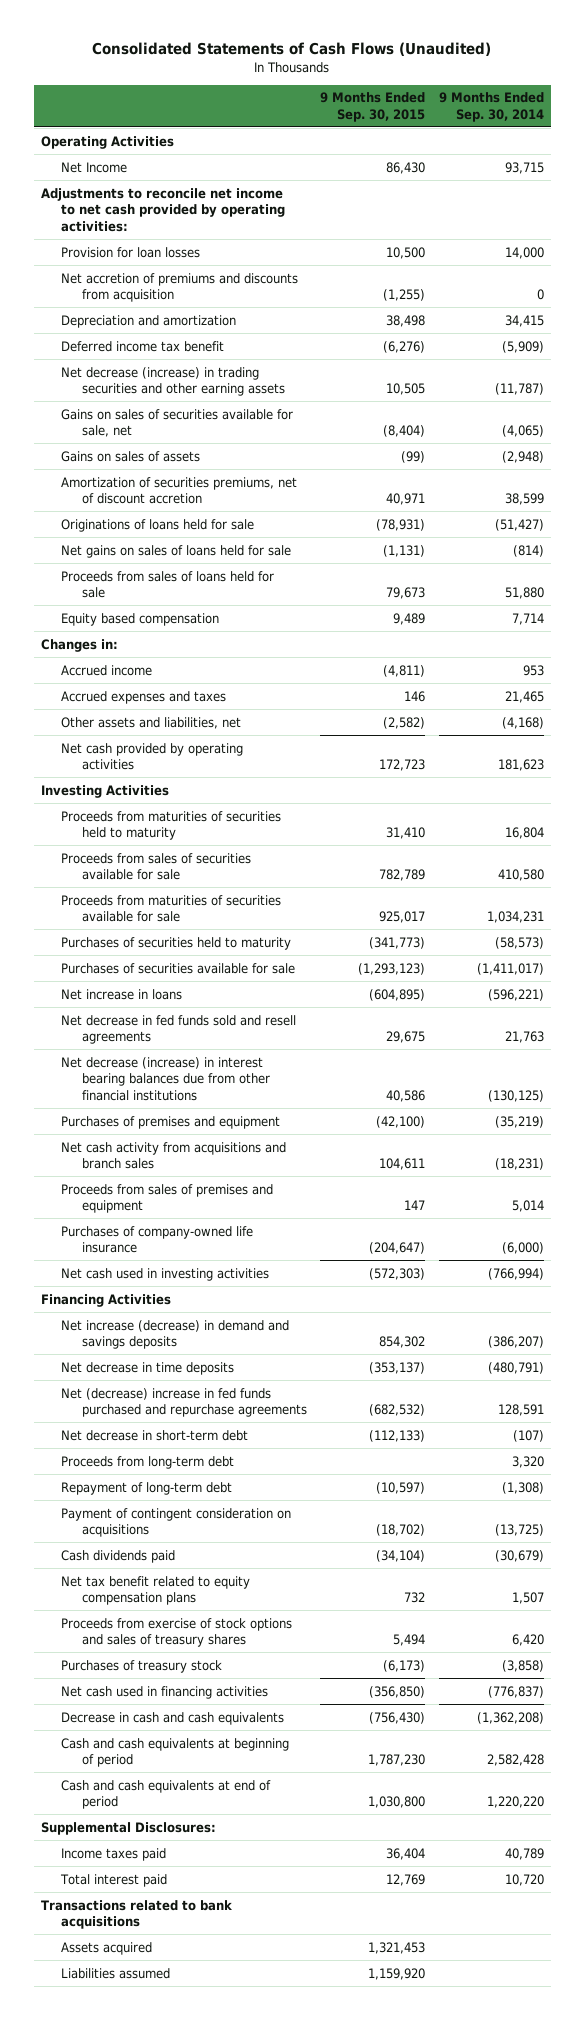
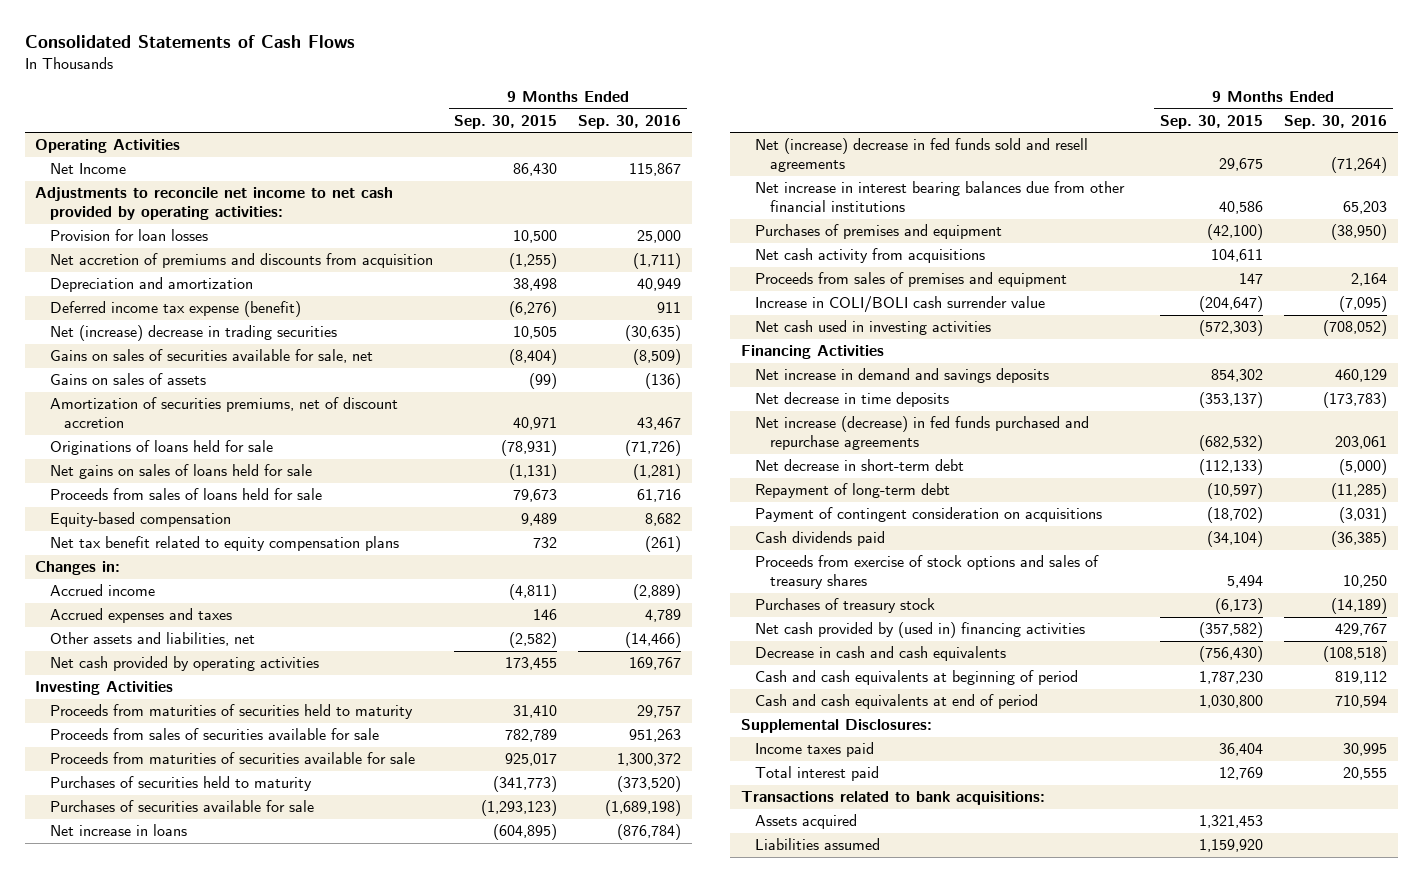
[92,42,492,57] Consolidated Statements of Cash Flows (Unaudited) -> [24,35,355,49] Consolidated Statements of Cash Flows
[438,92,544,122] 9 Months Ended Sep. 30, 2014 -> none
none -> [578,114,682,129] Sep. 30, 2016
[61,340,225,352] Deferred income tax benefit -> [49,301,301,318] Deferred income tax expense (benefit)
[61,366,285,397] Net decrease (increase) in trading securities and other earning assets -> [49,325,337,342] Net (increase) decrease in trading securities
[61,612,220,626] Equity based compensation -> [49,512,231,528] Equity-based compensation
[61,1575,251,1606] Net tax benefit related to equity compensation plans -> [49,536,399,552] Net tax benefit related to equity compensation plans
[379,759,426,772] 172,723 -> [505,657,558,671] 173,455
[61,1014,297,1045] Net decrease in fed funds sold and resell agreements -> [755,138,1089,173] Net (increase) decrease in fed funds sold and resell agreements
[61,1056,270,1101] Net decrease (increase) in interest bearing balances due from other financial institutions -> [755,181,1126,213] Net increase in interest bearing balances due from other financial institutions
[61,1141,287,1170] Net cash activity from acquisitions and branch sales -> [755,248,986,264] Net cash activity from acquisitions
[61,1225,254,1254] Purchases of company-owned life insurance -> [755,296,1046,314] Increase in COLI/BOLI cash surrender value
[61,1319,290,1350] Net increase (decrease) in demand and savings deposits -> [755,368,1050,384] Net increase in demand and savings deposits
[61,1387,307,1418] Net (decrease) increase in fed funds purchased and repurchase agreements -> [755,416,1090,451] Net increase (decrease) in fed funds purchased and repurchase agreements
[61,1455,235,1469] Proceeds from long-term debt -> none
[61,1685,269,1699] Net cash used in financing activities -> [755,622,1086,639] Net cash provided by (used in) financing activities
[369,1685,426,1698] (356,850) -> [1198,622,1263,639] (357,582)
[40,1899,232,1930] Transactions related to bank acquisitions -> [741,791,1046,806] Transactions related to bank acquisitions:

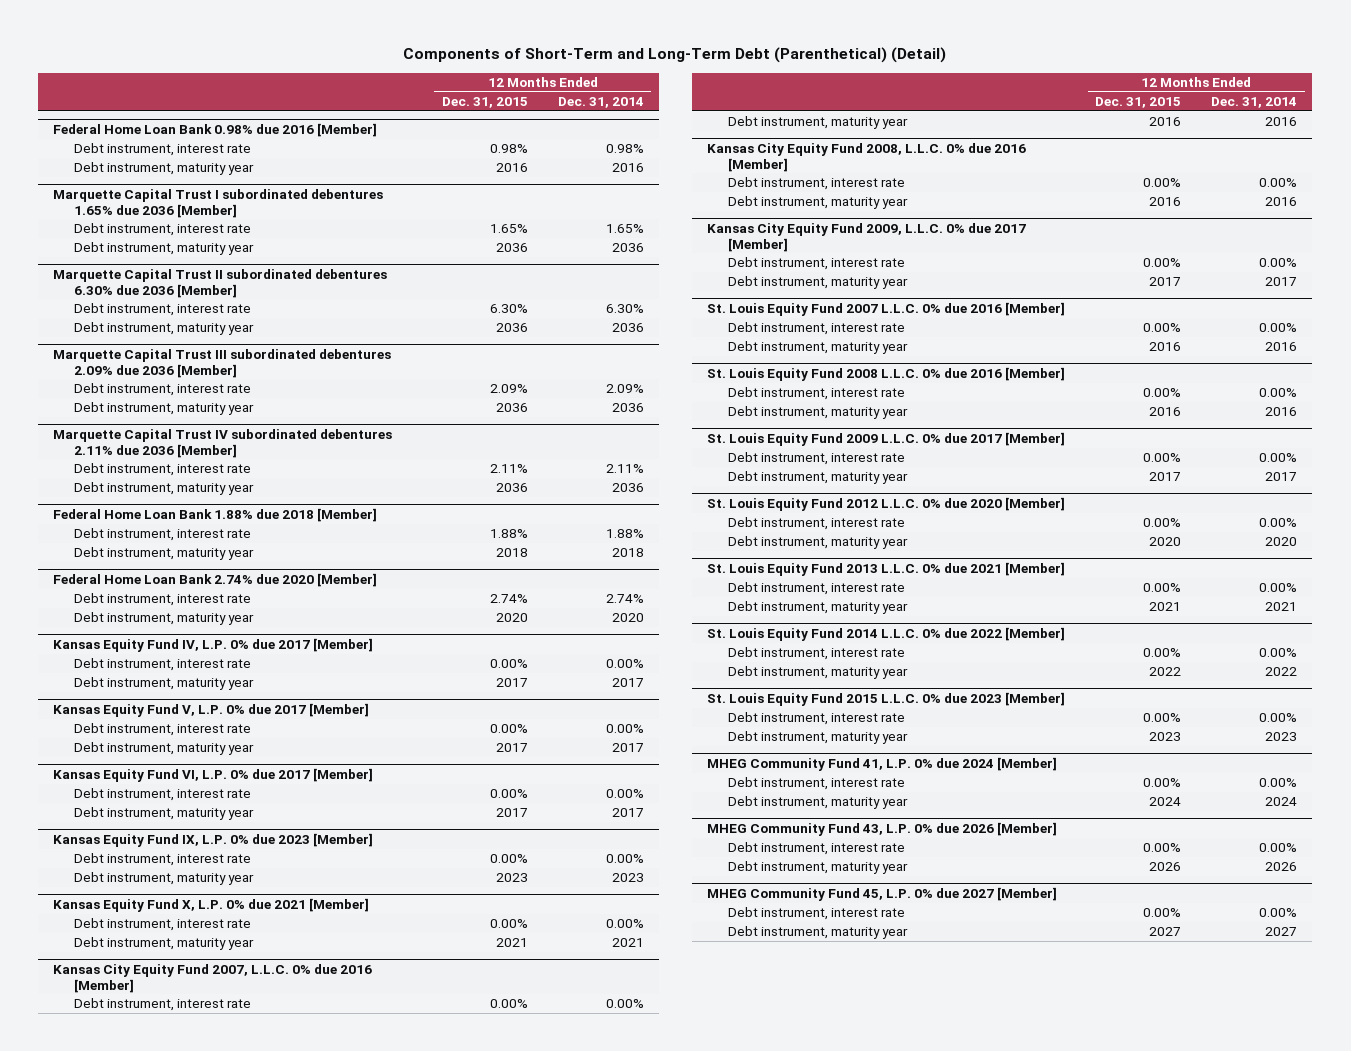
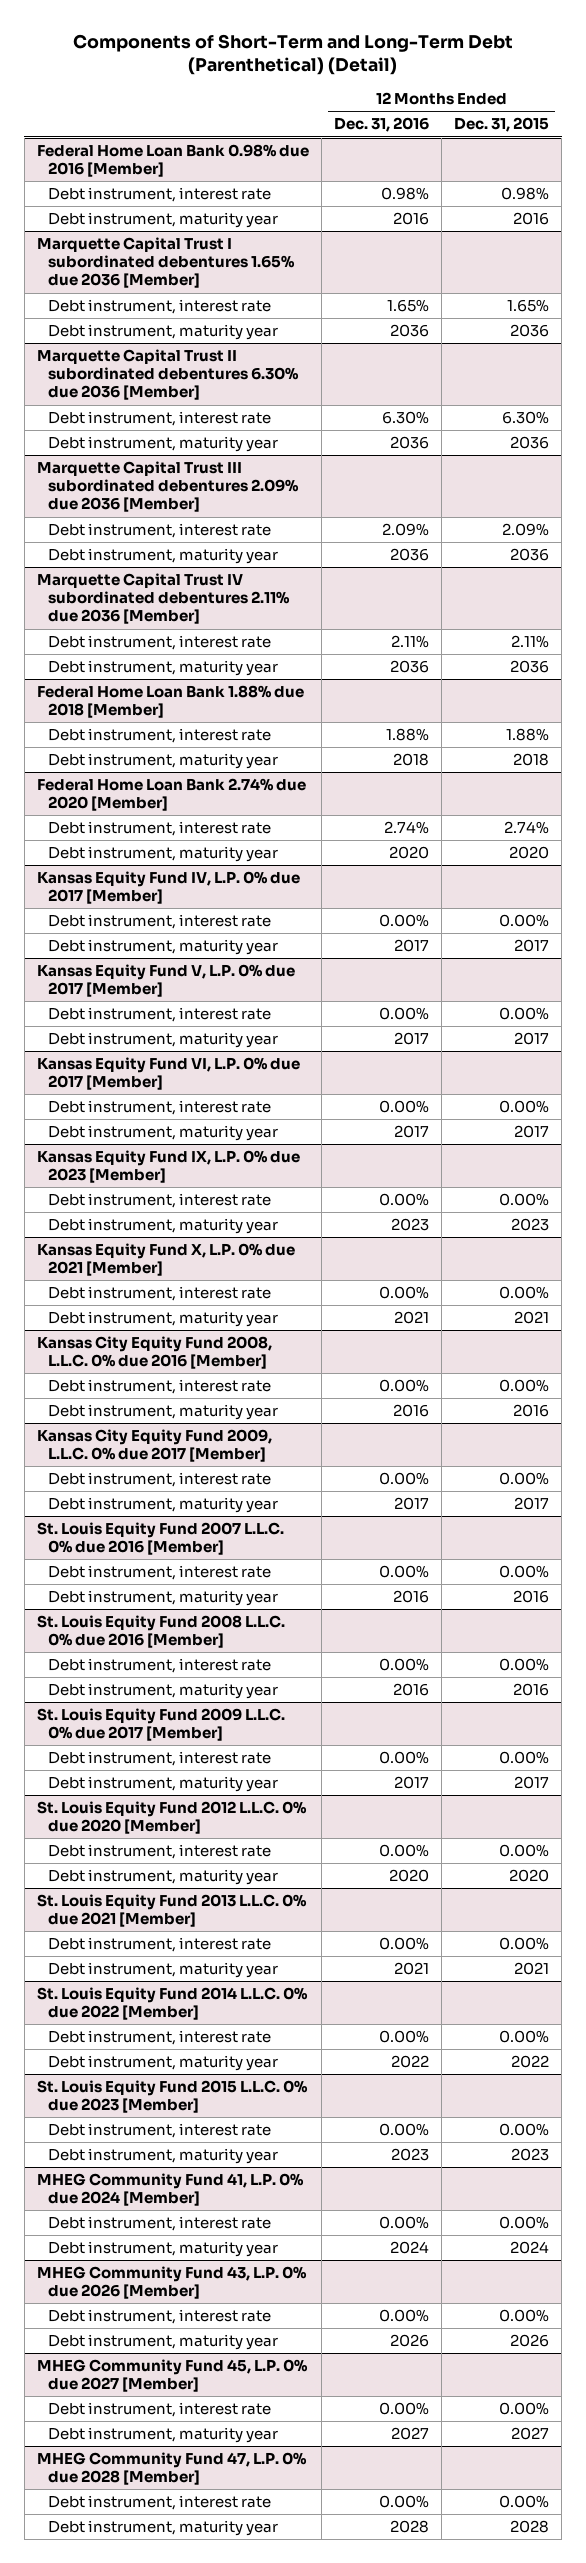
[557,97,644,109] Dec. 31, 2014 -> none
none -> [334,117,430,133] Dec. 31, 2016
[53,964,373,993] Kansas City Equity Fund 2007, L.L.C. 0% due 2016 [Member] -> none
[74,998,252,1012] Debt instrument, interest rate -> none
[728,116,909,130] Debt instrument, maturity year -> none
none -> [36,2452,307,2486] MHEG Community Fund 47, L.P. 0% due 2028 [Member]
none -> [47,2495,271,2511] Debt instrument, interest rate
none -> [47,2520,278,2537] Debt instrument, maturity year

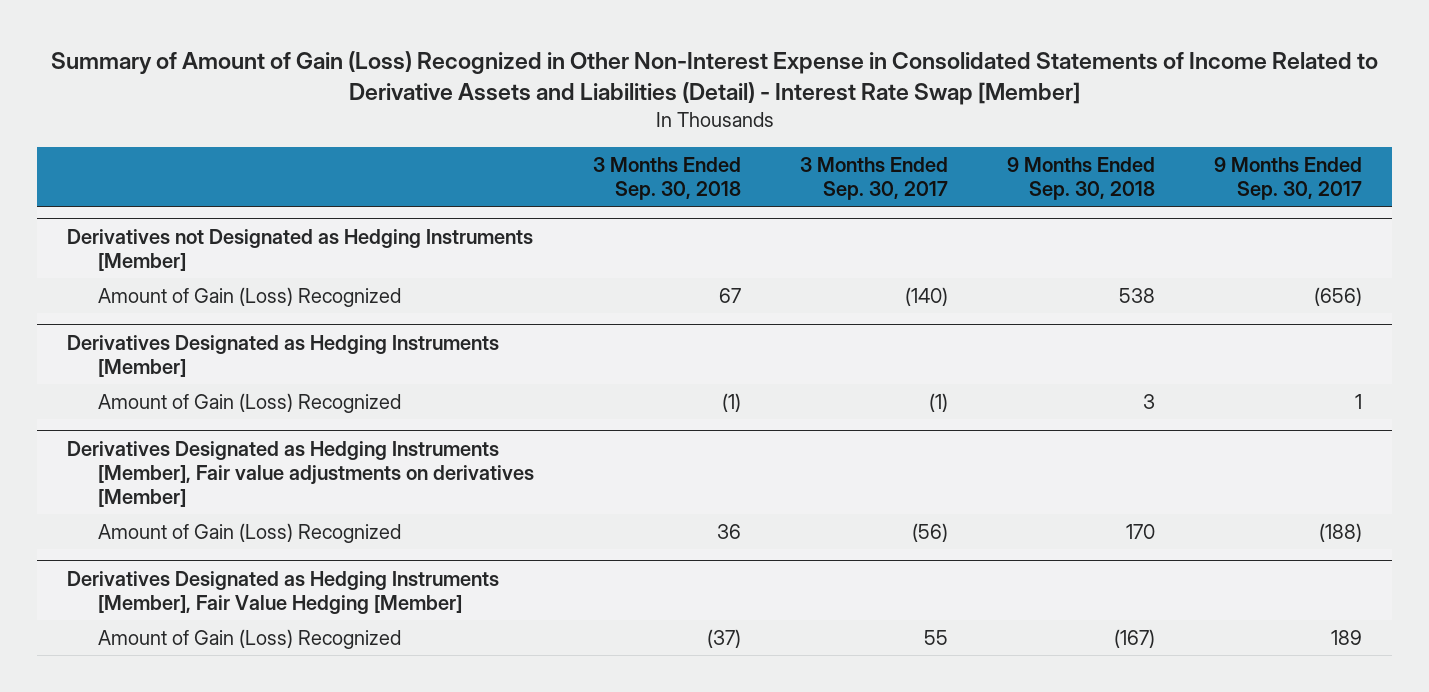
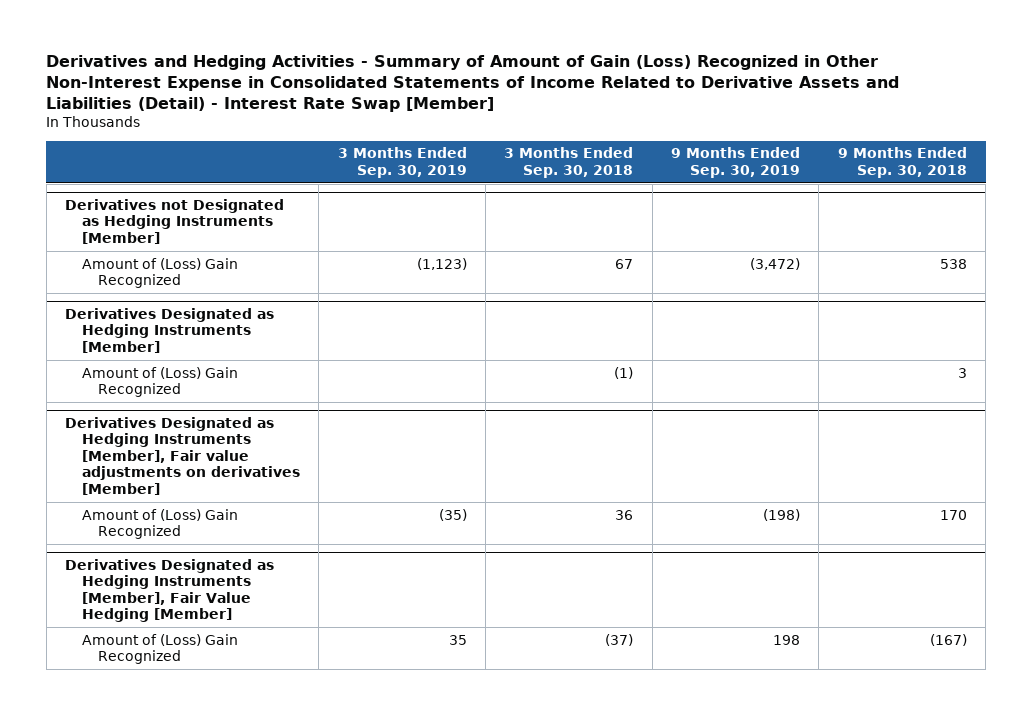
[50,50,1378,105] Summary of Amount of Gain (Loss) Recognized in Other Non-Interest Expense in Consolidated Statements of Income Related to Derivative Assets and Liabilities (Detail) - Interest Rate Swap [Member] -> [46,55,900,113] Derivatives and Hedging Activities - Summary of Amount of Gain (Loss) Recognized in Other Non-Interest Expense in Consolidated Statements of Income Related to Derivative Assets and Liabilities (Detail) - Interest Rate Swap [Member]
[800,157,949,201] 3 Months Ended Sep. 30, 2017 -> none
[1214,157,1363,201] 9 Months Ended Sep. 30, 2017 -> none
none -> [337,147,467,178] 3 Months Ended Sep. 30, 2019
none -> [670,147,800,178] 9 Months Ended Sep. 30, 2019
[98,286,402,307] Amount of Gain (Loss) Recognized -> [81,257,238,289] Amount of (Loss) Gain Recognized
[98,392,402,413] Amount of Gain (Loss) Recognized -> [81,366,238,398] Amount of (Loss) Gain Recognized
[98,522,402,543] Amount of Gain (Loss) Recognized -> [81,508,238,540] Amount of (Loss) Gain Recognized
[98,628,402,649] Amount of Gain (Loss) Recognized -> [81,633,238,665] Amount of (Loss) Gain Recognized

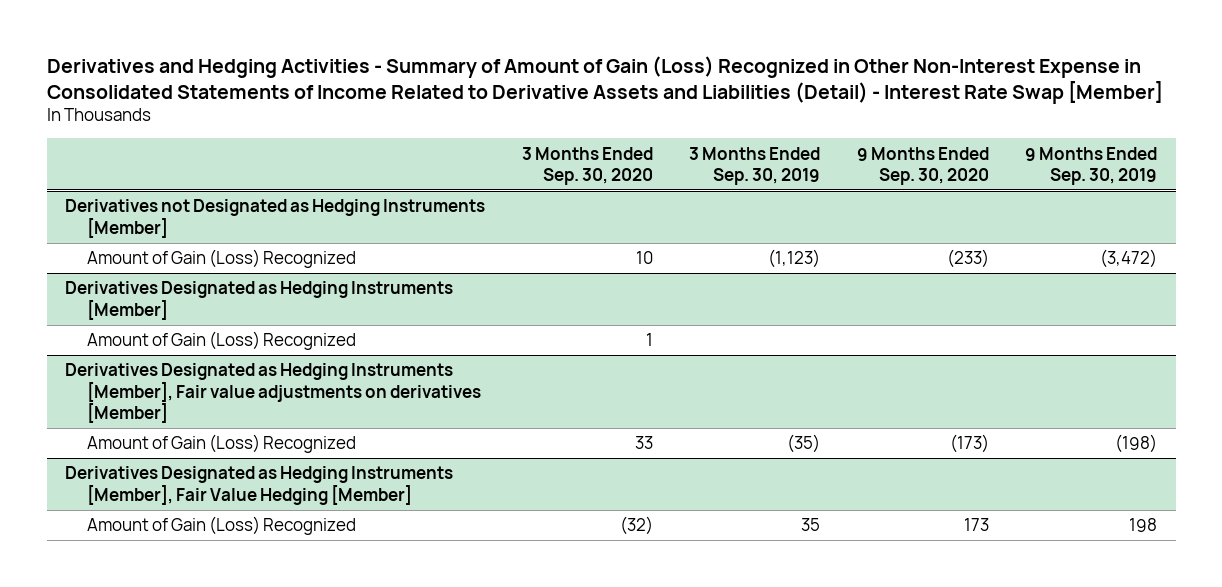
[504,147,634,178] 3 Months Ended Sep. 30, 2018 -> none
[837,147,967,178] 9 Months Ended Sep. 30, 2018 -> none
none -> [521,146,653,185] 3 Months Ended Sep. 30, 2020
none -> [856,146,989,185] 9 Months Ended Sep. 30, 2020
[81,257,238,289] Amount of (Loss) Gain Recognized -> [86,249,356,269] Amount of Gain (Loss) Recognized
[81,366,238,398] Amount of (Loss) Gain Recognized -> [86,331,356,351] Amount of Gain (Loss) Recognized
[81,508,238,540] Amount of (Loss) Gain Recognized -> [86,434,356,454] Amount of Gain (Loss) Recognized
[81,633,238,665] Amount of (Loss) Gain Recognized -> [86,516,356,536] Amount of Gain (Loss) Recognized

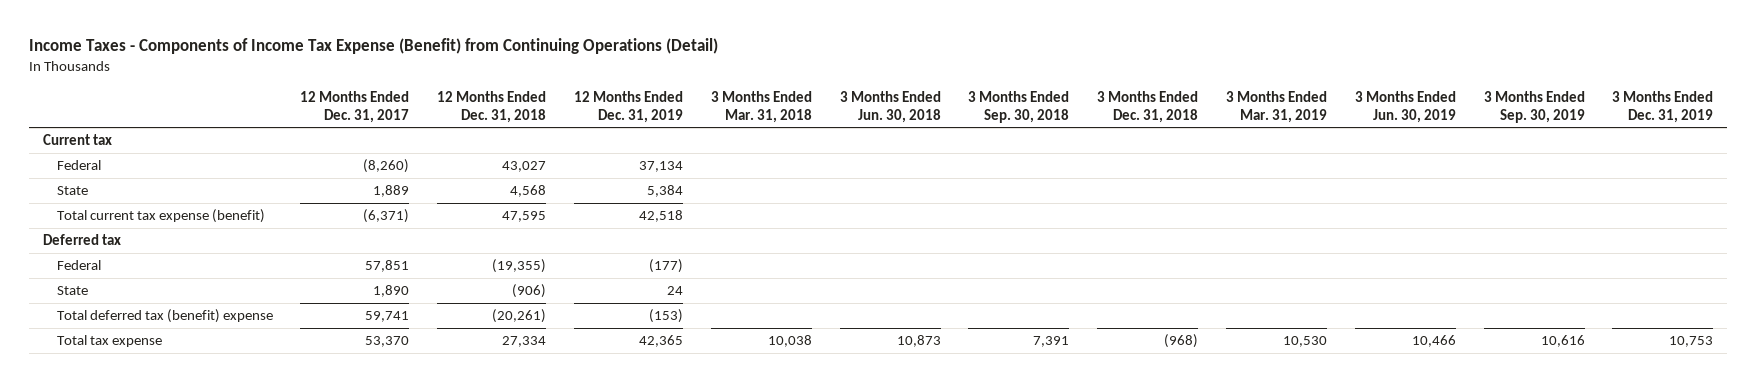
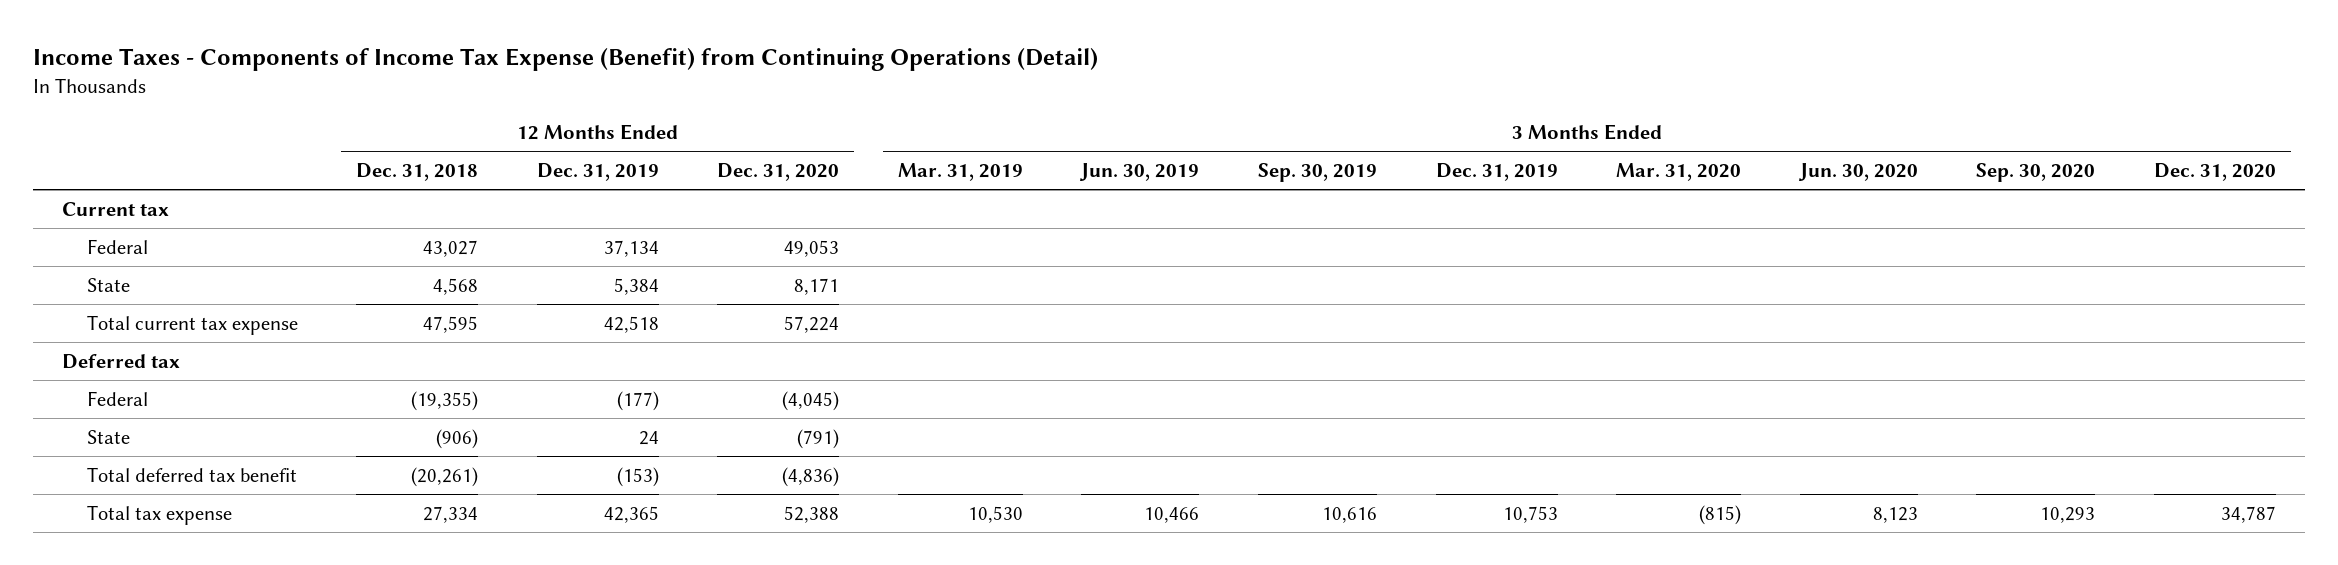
[300,91,410,123] 12 Months Ended Dec. 31, 2017 -> none
[710,91,812,123] 3 Months Ended Mar. 31, 2018 -> none
[839,91,941,123] 3 Months Ended Jun. 30, 2018 -> none
[968,91,1070,123] 3 Months Ended Sep. 30, 2018 -> none
[1097,91,1199,123] 3 Months Ended Dec. 31, 2018 -> none
none -> [717,163,840,182] Dec. 31, 2020
none -> [1616,163,1742,182] Mar. 31, 2020
none -> [1797,163,1918,182] Jun. 30, 2020
none -> [1976,163,2096,183] Sep. 30, 2020
none -> [2153,163,2276,182] Dec. 31, 2020
[56,209,265,224] Total current tax expense (benefit) -> [86,314,298,335] Total current tax expense
[56,309,273,324] Total deferred tax (benefit) expense -> [86,466,297,482] Total deferred tax benefit

